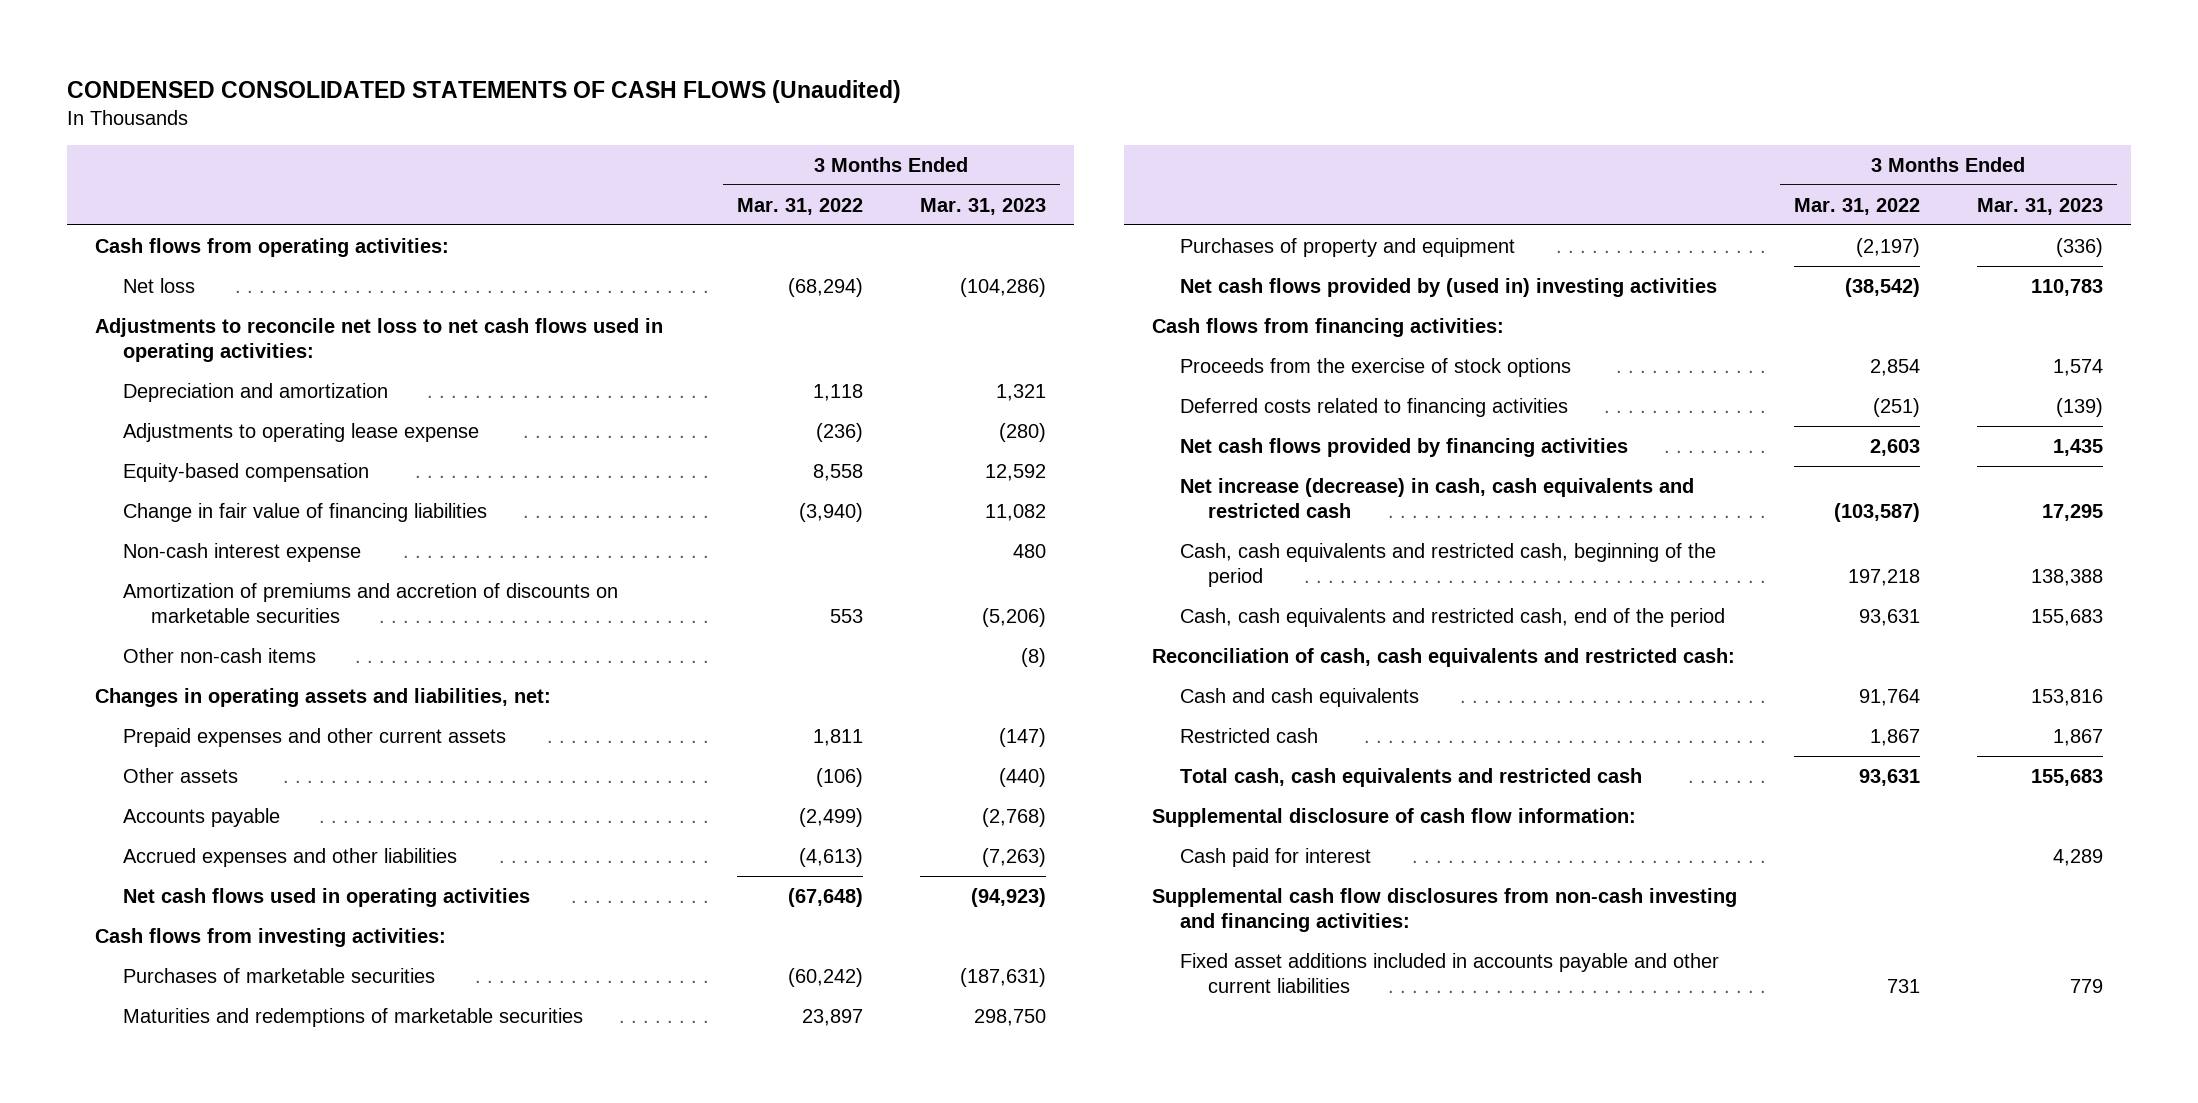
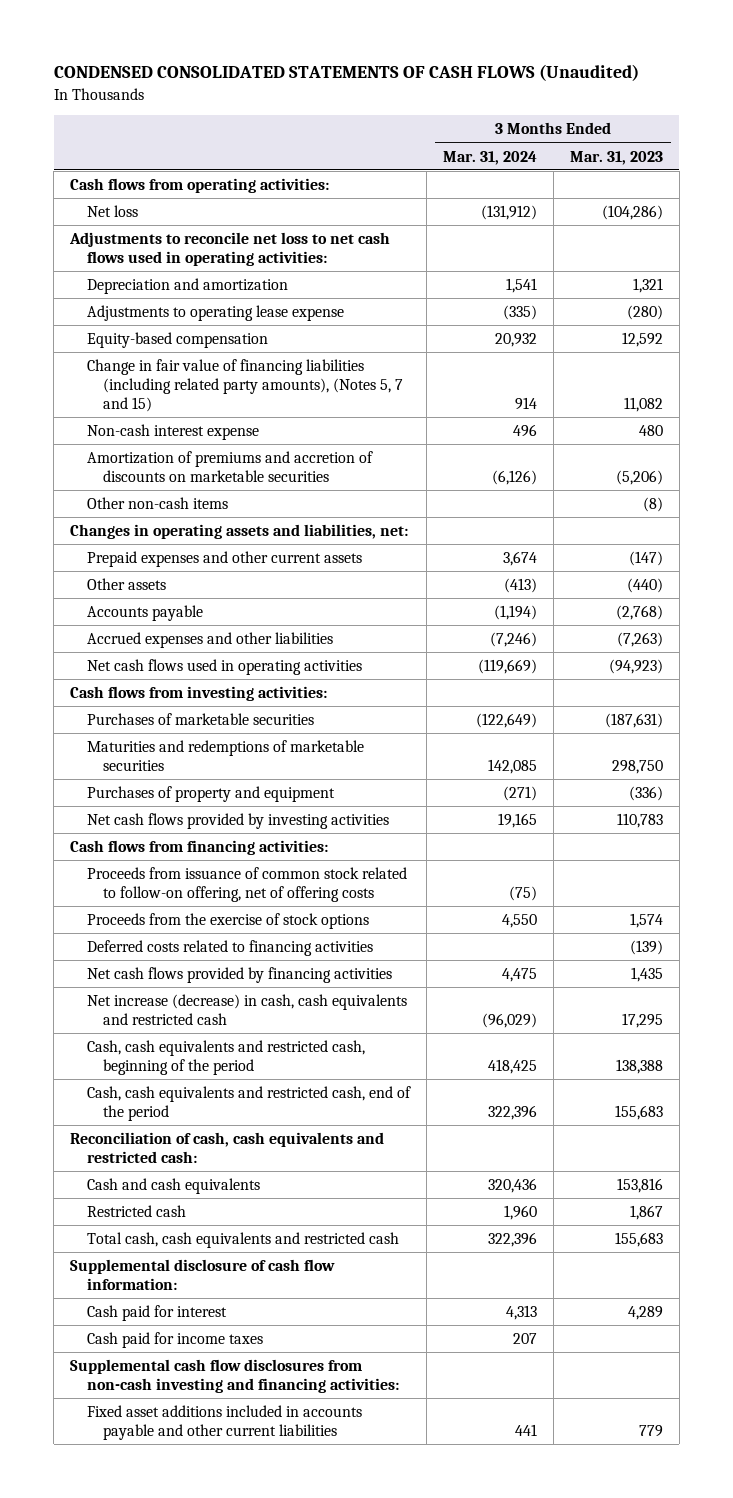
[736,197,863,215] Mar. 31, 2022 -> none
none -> [442,150,537,165] Mar. 31, 2024
[123,502,488,522] Change in fair value of financing liabilities -> [86,358,404,412] Change in fair value of financing liabilities (including related party amounts), (Notes 5, 7 and 15)
[1180,277,1718,297] Net cash flows provided by (used in) investing activities -> [86,812,389,829] Net cash flows provided by investing activities
none -> [86,866,407,902] Proceeds from issuance of common stock related to follow-on offering, net of offering costs
none -> [86,1331,263,1348] Cash paid for income taxes

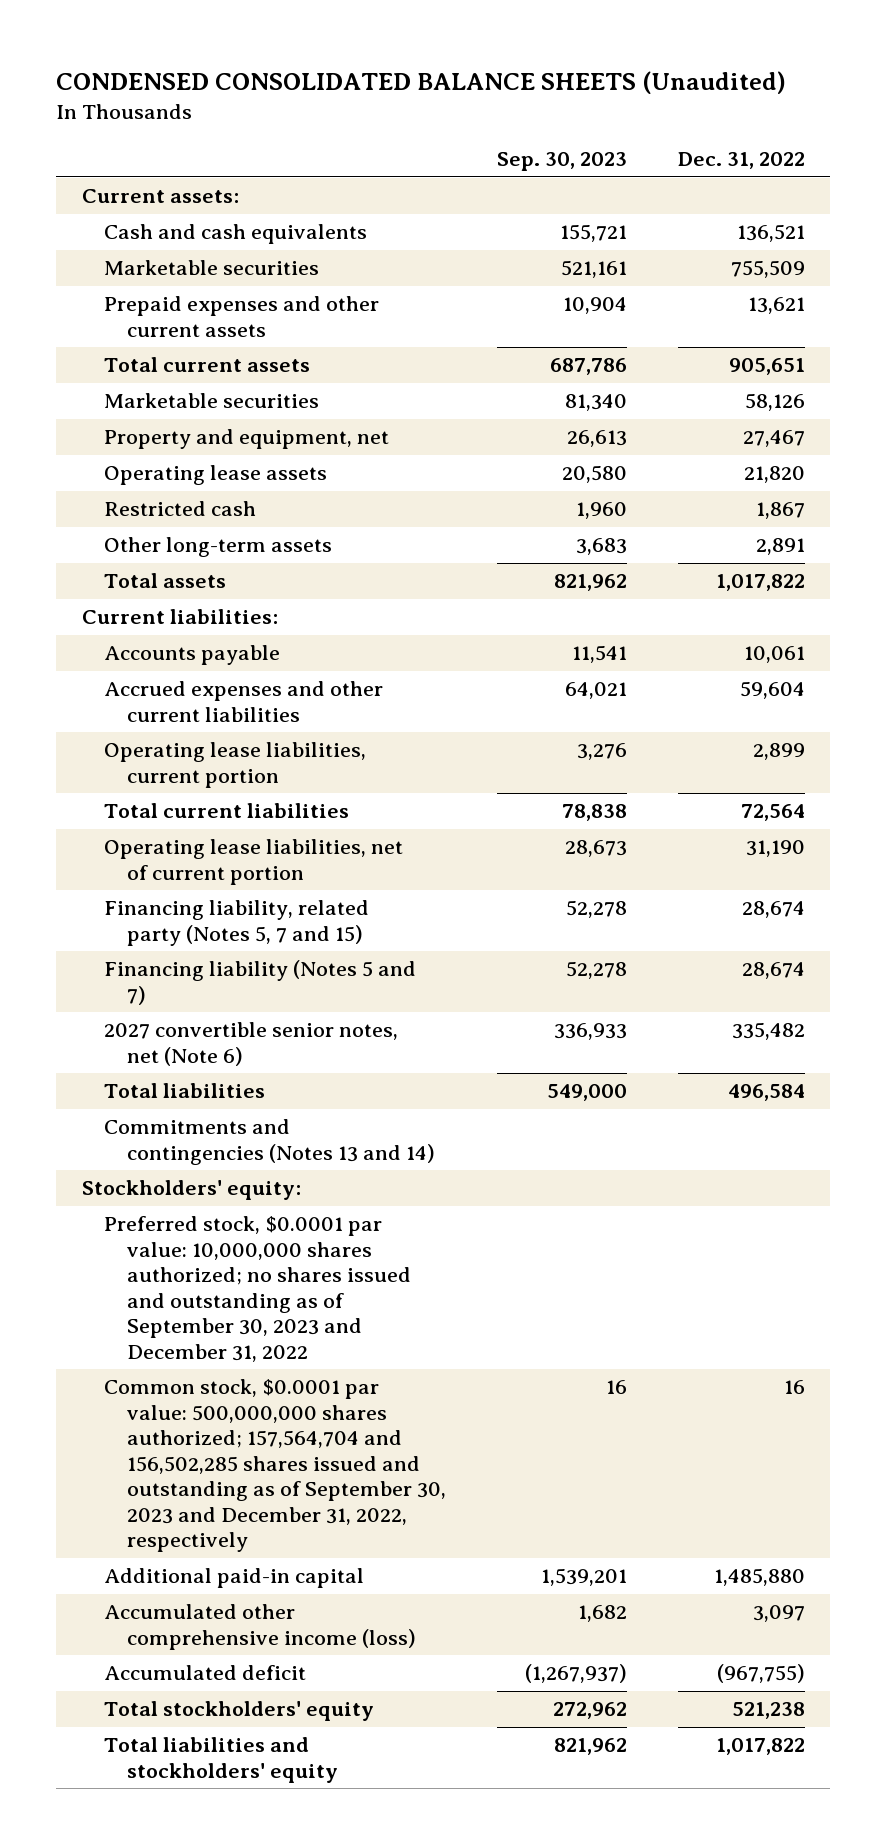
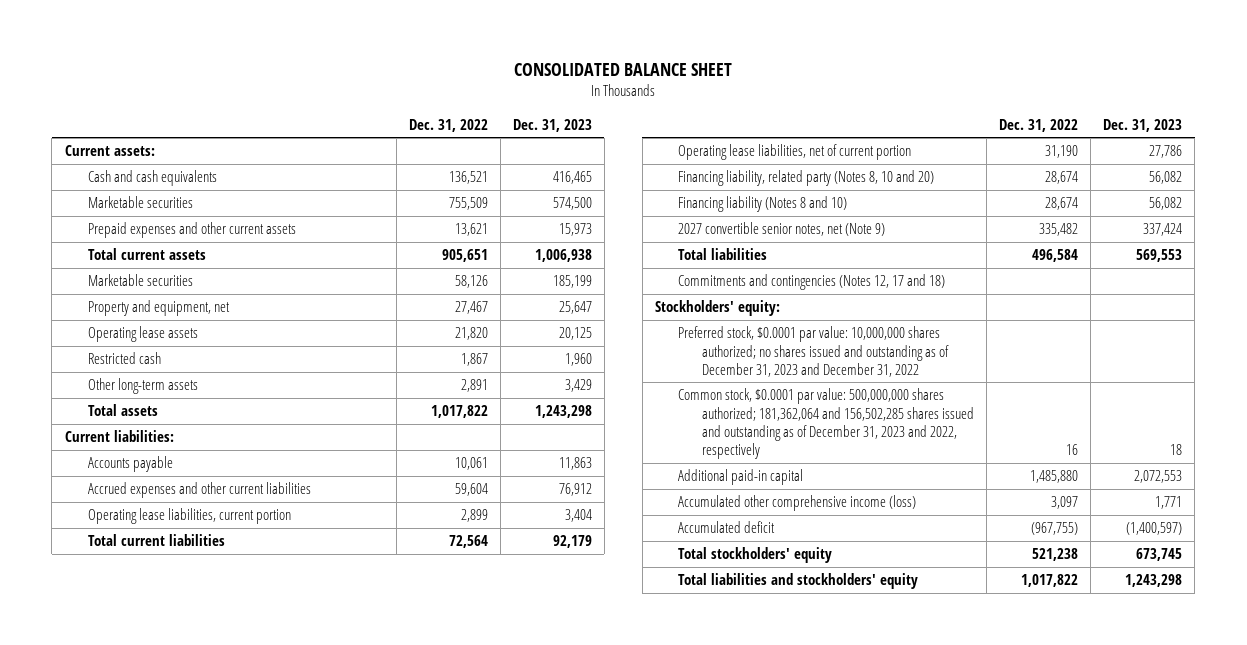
[56,71,787,95] CONDENSED CONSOLIDATED BALANCE SHEETS (Unaudited) -> [514,62,733,76] CONSOLIDATED BALANCE SHEET
[496,152,627,172] Sep. 30, 2023 -> none
none -> [512,118,592,132] Dec. 31, 2023
[104,900,370,946] Financing liability, related party (Notes 5, 7 and 15) -> [678,170,935,187] Financing liability, related party (Notes 8, 10 and 20)
[104,960,417,1005] Financing liability (Notes 5 and 7) -> [678,196,848,213] Financing liability (Notes 8 and 10)
[104,1022,399,1066] 2027 convertible senior notes, net (Note 6) -> [678,222,886,237] 2027 convertible senior notes, net (Note 9)
[104,1119,436,1165] Commitments and contingencies (Notes 13 and 14) -> [678,274,946,291] Commitments and contingencies (Notes 12, 17 and 18)
[104,1216,412,1362] Preferred stock, $0.0001 par value: 10,000,000 shares authorized; no shares issued and outstanding as of September 30, 2023 and December 31, 2022 -> [678,326,949,377] Preferred stock, $0.0001 par value: 10,000,000 shares authorized; no shares issued and outstanding as of December 31, 2023 and December 31, 2022
[104,1379,447,1553] Common stock, $0.0001 par value: 500,000,000 shares authorized; 157,564,704 and 156,502,285 shares issued and outstanding as of September 30, 2023 and December 31, 2022, respectively -> [678,388,974,459] Common stock, $0.0001 par value: 500,000,000 shares authorized; 181,362,064 and 156,502,285 shares issued and outstanding as of December 31, 2023 and 2022, respectively

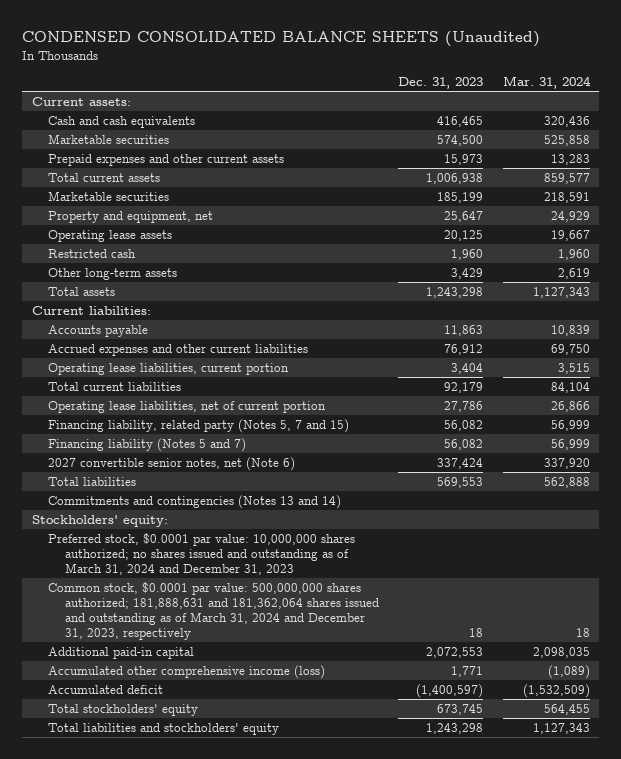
[514,62,733,76] CONSOLIDATED BALANCE SHEET -> [22,31,541,48] CONDENSED CONSOLIDATED BALANCE SHEETS (Unaudited)
[408,118,488,132] Dec. 31, 2022 -> none
none -> [502,76,591,90] Mar. 31, 2024
[678,170,935,187] Financing liability, related party (Notes 8, 10 and 20) -> [48,418,350,433] Financing liability, related party (Notes 5, 7 and 15)
[678,196,848,213] Financing liability (Notes 8 and 10) -> [48,437,247,452] Financing liability (Notes 5 and 7)
[678,222,886,237] 2027 convertible senior notes, net (Note 9) -> [48,456,296,471] 2027 convertible senior notes, net (Note 6)
[678,274,946,291] Commitments and contingencies (Notes 12, 17 and 18) -> [48,494,342,509] Commitments and contingencies (Notes 13 and 14)
[678,326,949,377] Preferred stock, $0.0001 par value: 10,000,000 shares authorized; no shares issued and outstanding as of December 31, 2023 and December 31, 2022 -> [48,532,356,576] Preferred stock, $0.0001 par value: 10,000,000 shares authorized; no shares issued and outstanding as of March 31, 2024 and December 31, 2023
[678,388,974,459] Common stock, $0.0001 par value: 500,000,000 shares authorized; 181,362,064 and 156,502,285 shares issued and outstanding as of December 31, 2023 and 2022, respectively -> [48,581,379,641] Common stock, $0.0001 par value: 500,000,000 shares authorized; 181,888,631 and 181,362,064 shares issued and outstanding as of March 31, 2024 and December 31, 2023, respectively

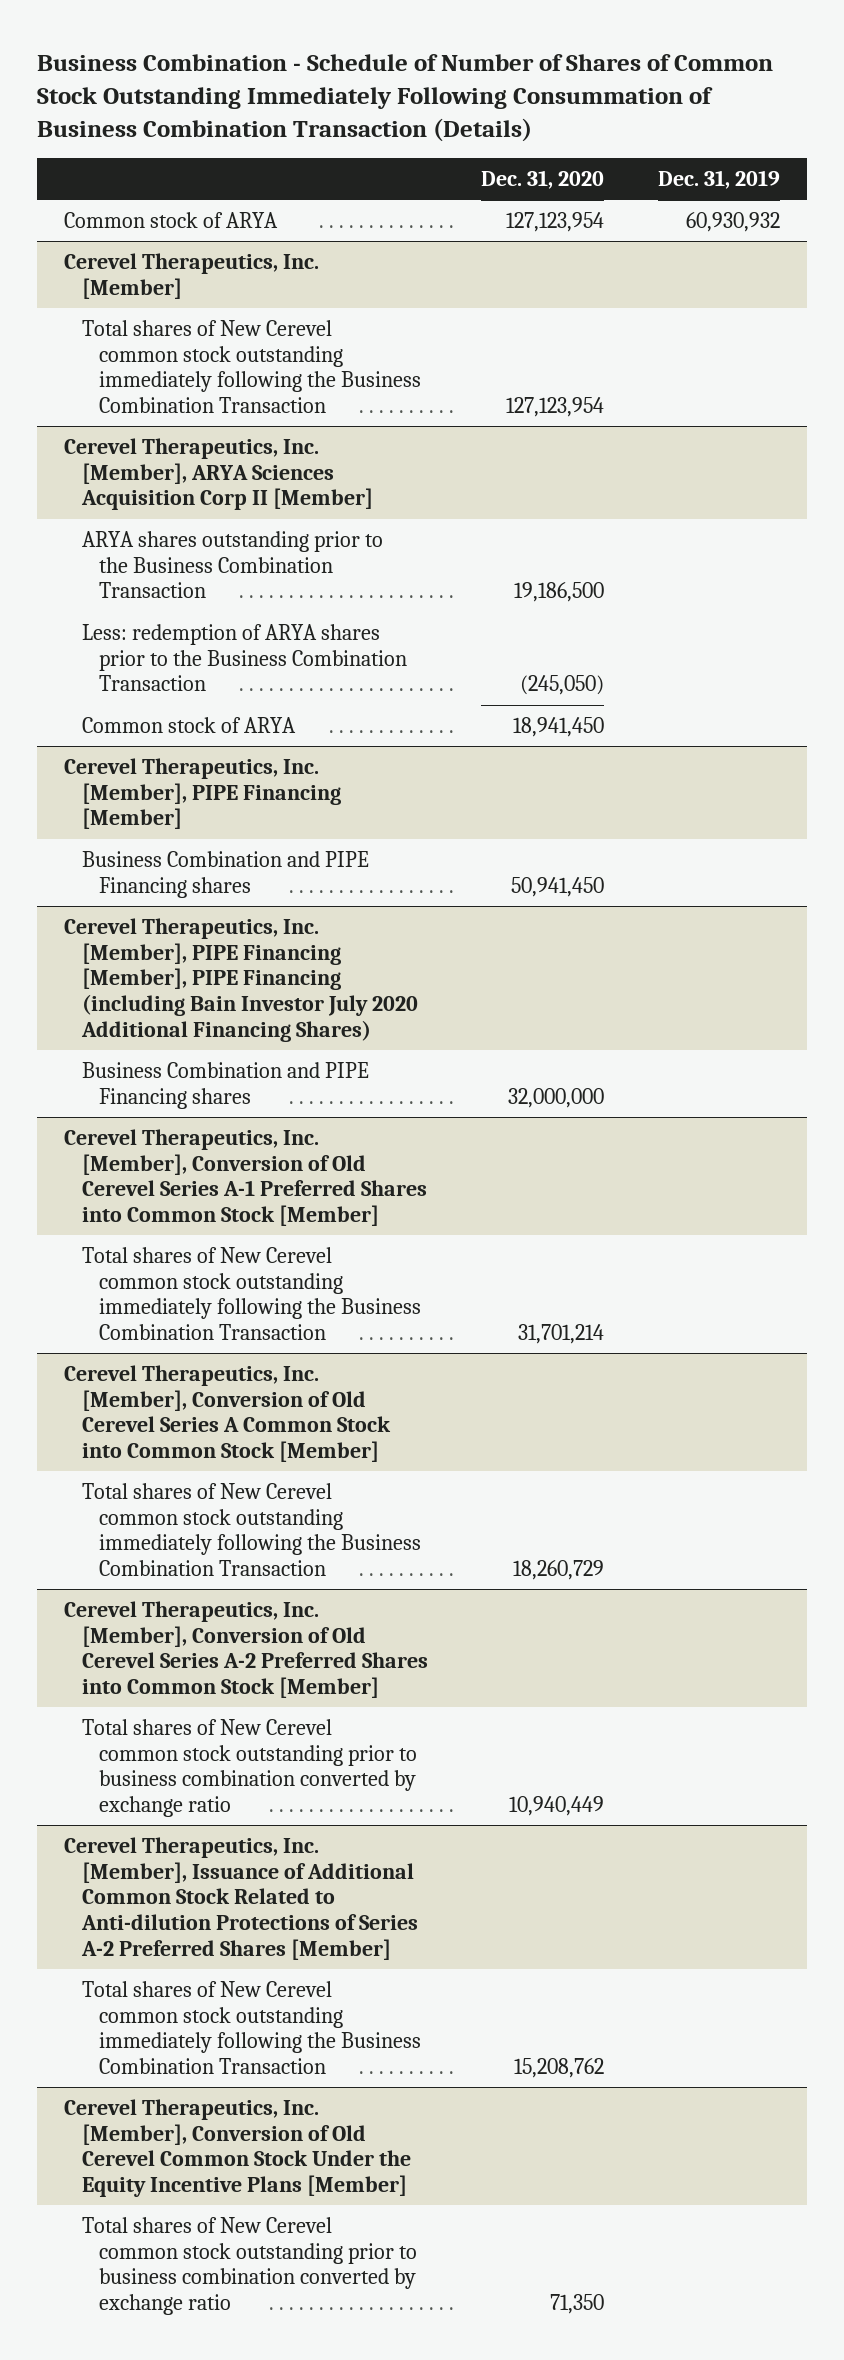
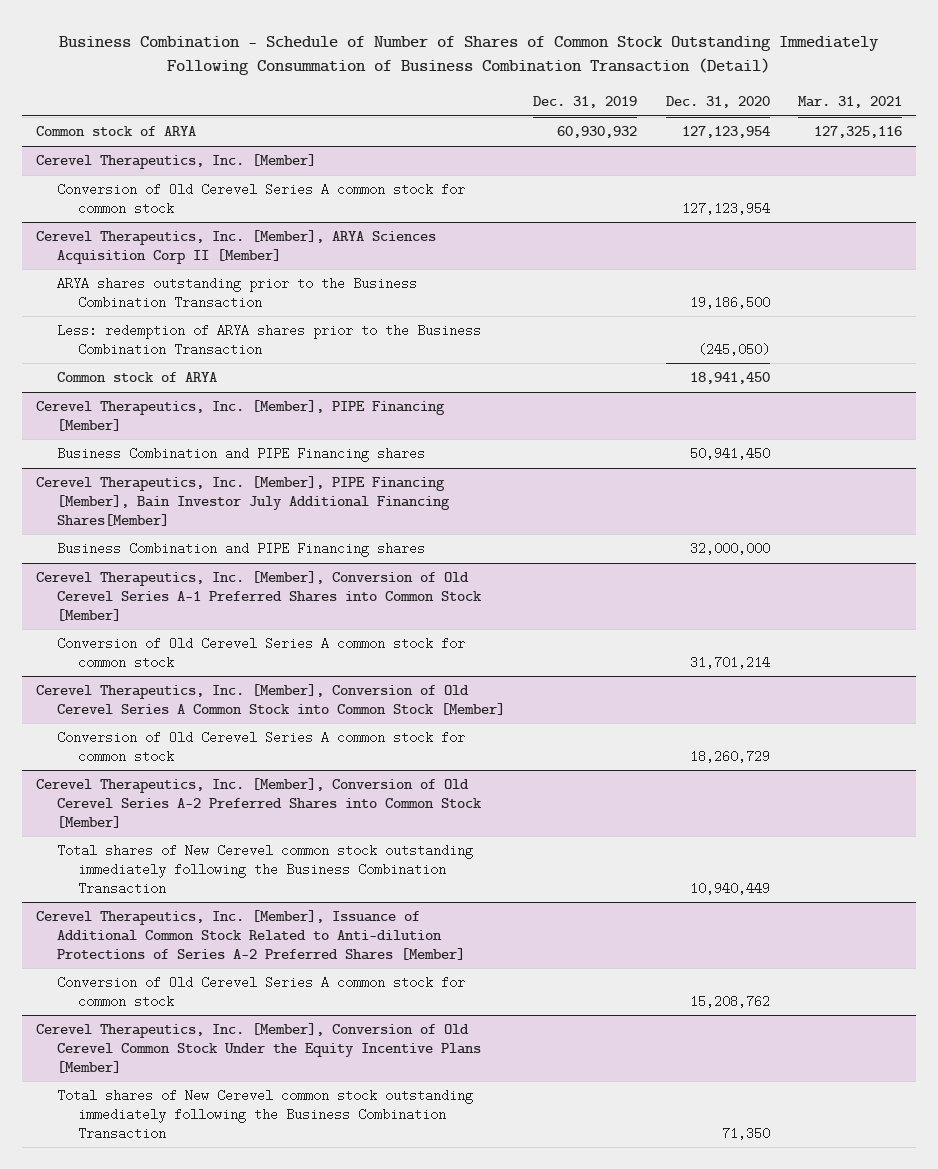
[37,53,774,142] Business Combination - Schedule of Number of Shares of Common Stock Outstanding Immediately Following Consummation of Business Combination Transaction (Details) -> [59,35,880,76] Business Combination - Schedule of Number of Shares of Common Stock Outstanding Immediately Following Consummation of Business Combination Transaction (Detail)
none -> [798,96,903,109] Mar. 31, 2021
[81,319,421,413] Total shares of New Cerevel common stock outstanding immediately following the Business Combination Transaction -> [56,183,465,215] Conversion of Old Cerevel Series A common stock for common stock
[64,917,418,1042] Cerevel Therapeutics, Inc. [Member], PIPE Financing [Member], PIPE Financing (including Bain Investor July 2020 Additional Financing Shares) -> [36,476,450,526] Cerevel Therapeutics, Inc. [Member], PIPE Financing [Member], Bain Investor July Additional Financing Shares[Member]
[81,1246,421,1340] Total shares of New Cerevel common stock outstanding immediately following the Business Combination Transaction -> [56,637,465,669] Conversion of Old Cerevel Series A common stock for common stock
[81,1482,421,1576] Total shares of New Cerevel common stock outstanding immediately following the Business Combination Transaction -> [56,731,465,763] Conversion of Old Cerevel Series A common stock for common stock
[81,1718,417,1817] Total shares of New Cerevel common stock outstanding prior to business combination converted by exchange ratio -> [56,844,473,895] Total shares of New Cerevel common stock outstanding immediately following the Business Combination Transaction
[81,1980,421,2074] Total shares of New Cerevel common stock outstanding immediately following the Business Combination Transaction -> [56,976,465,1008] Conversion of Old Cerevel Series A common stock for common stock
[81,2216,417,2315] Total shares of New Cerevel common stock outstanding prior to business combination converted by exchange ratio -> [56,1089,473,1140] Total shares of New Cerevel common stock outstanding immediately following the Business Combination Transaction

